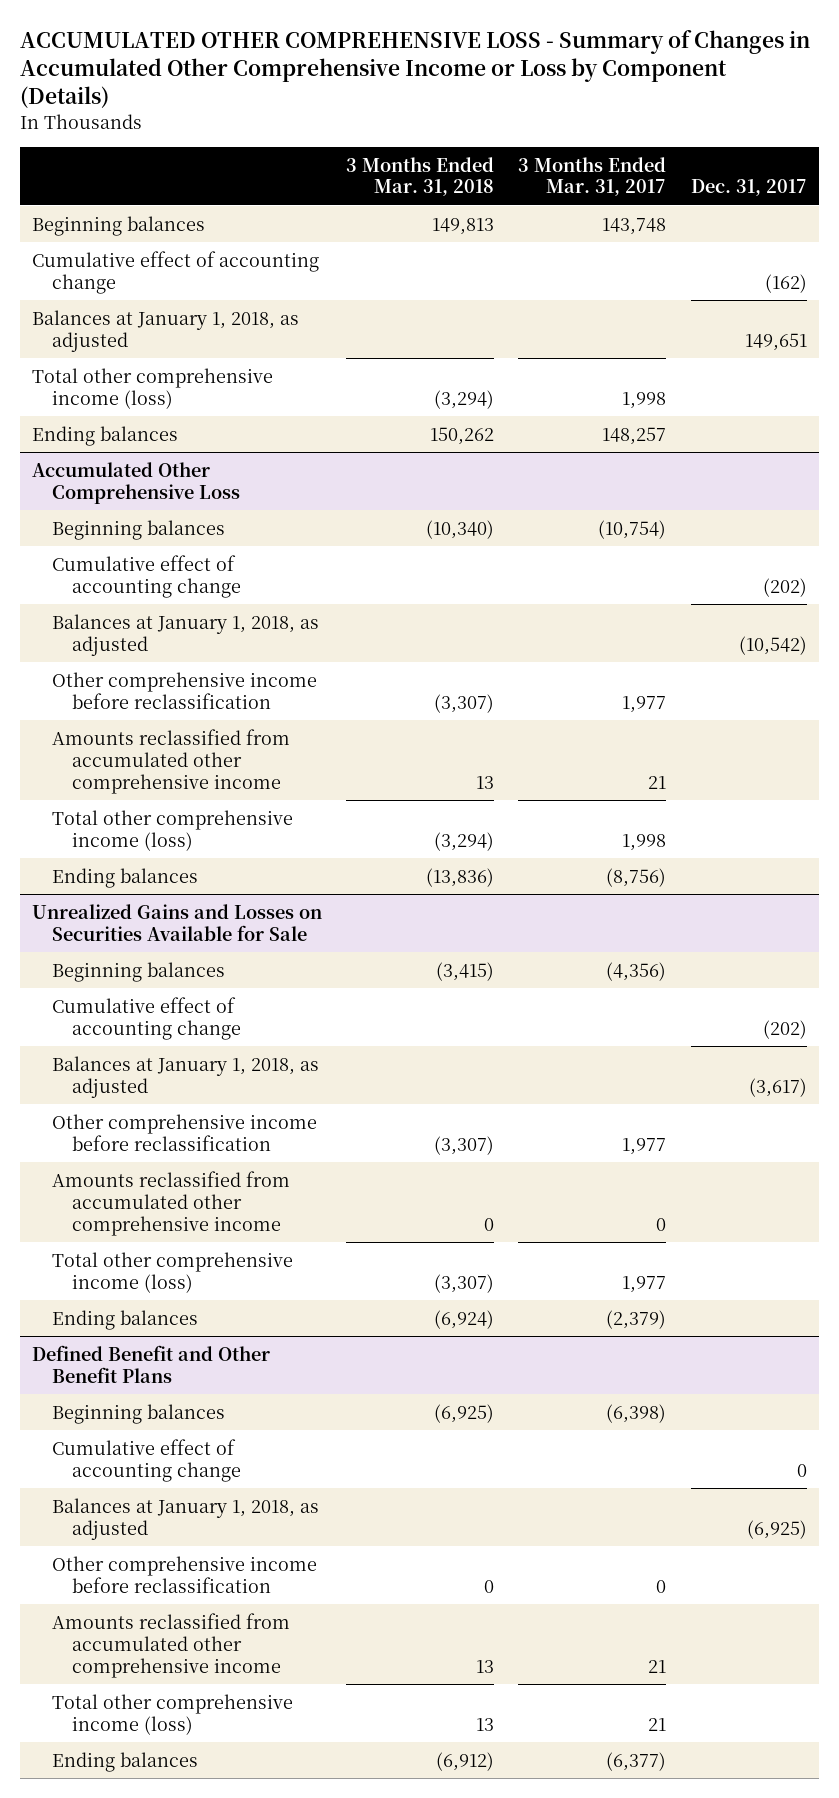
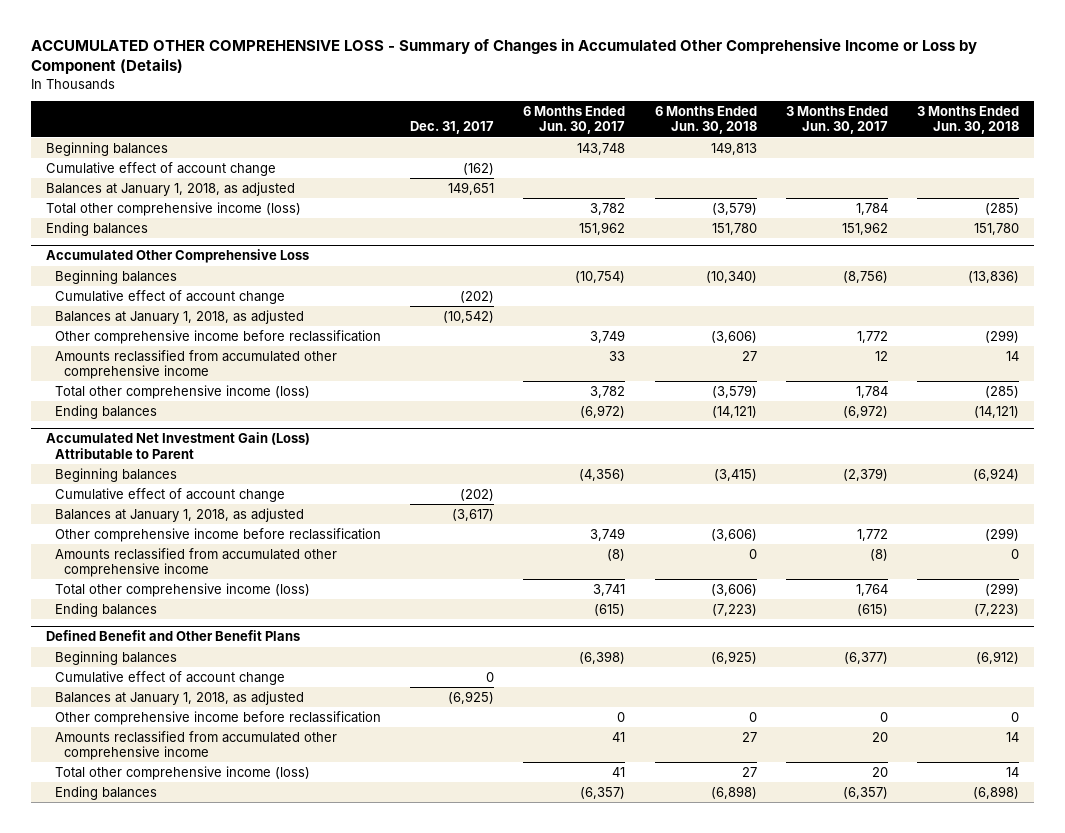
[346,156,495,197] 3 Months Ended Mar. 31, 2018 -> none
[518,156,667,197] 3 Months Ended Mar. 31, 2017 -> none
none -> [523,106,626,135] 6 Months Ended Jun. 30, 2017
none -> [654,106,757,135] 6 Months Ended Jun. 30, 2018
none -> [785,106,888,135] 3 Months Ended Jun. 30, 2017
none -> [917,106,1020,135] 3 Months Ended Jun. 30, 2018
[32,250,320,294] Cumulative effect of accounting change -> [45,161,276,176] Cumulative effect of account change
[52,554,242,598] Cumulative effect of accounting change -> [54,289,285,304] Cumulative effect of account change
[32,903,323,941] Unrealized Gains and Losses on Securities Available for Sale -> [45,432,310,459] Accumulated Net Investment Gain (Loss) Attributable to Parent
[52,996,242,1040] Cumulative effect of accounting change -> [54,487,285,502] Cumulative effect of account change
[52,1438,242,1482] Cumulative effect of accounting change -> [54,670,285,685] Cumulative effect of account change

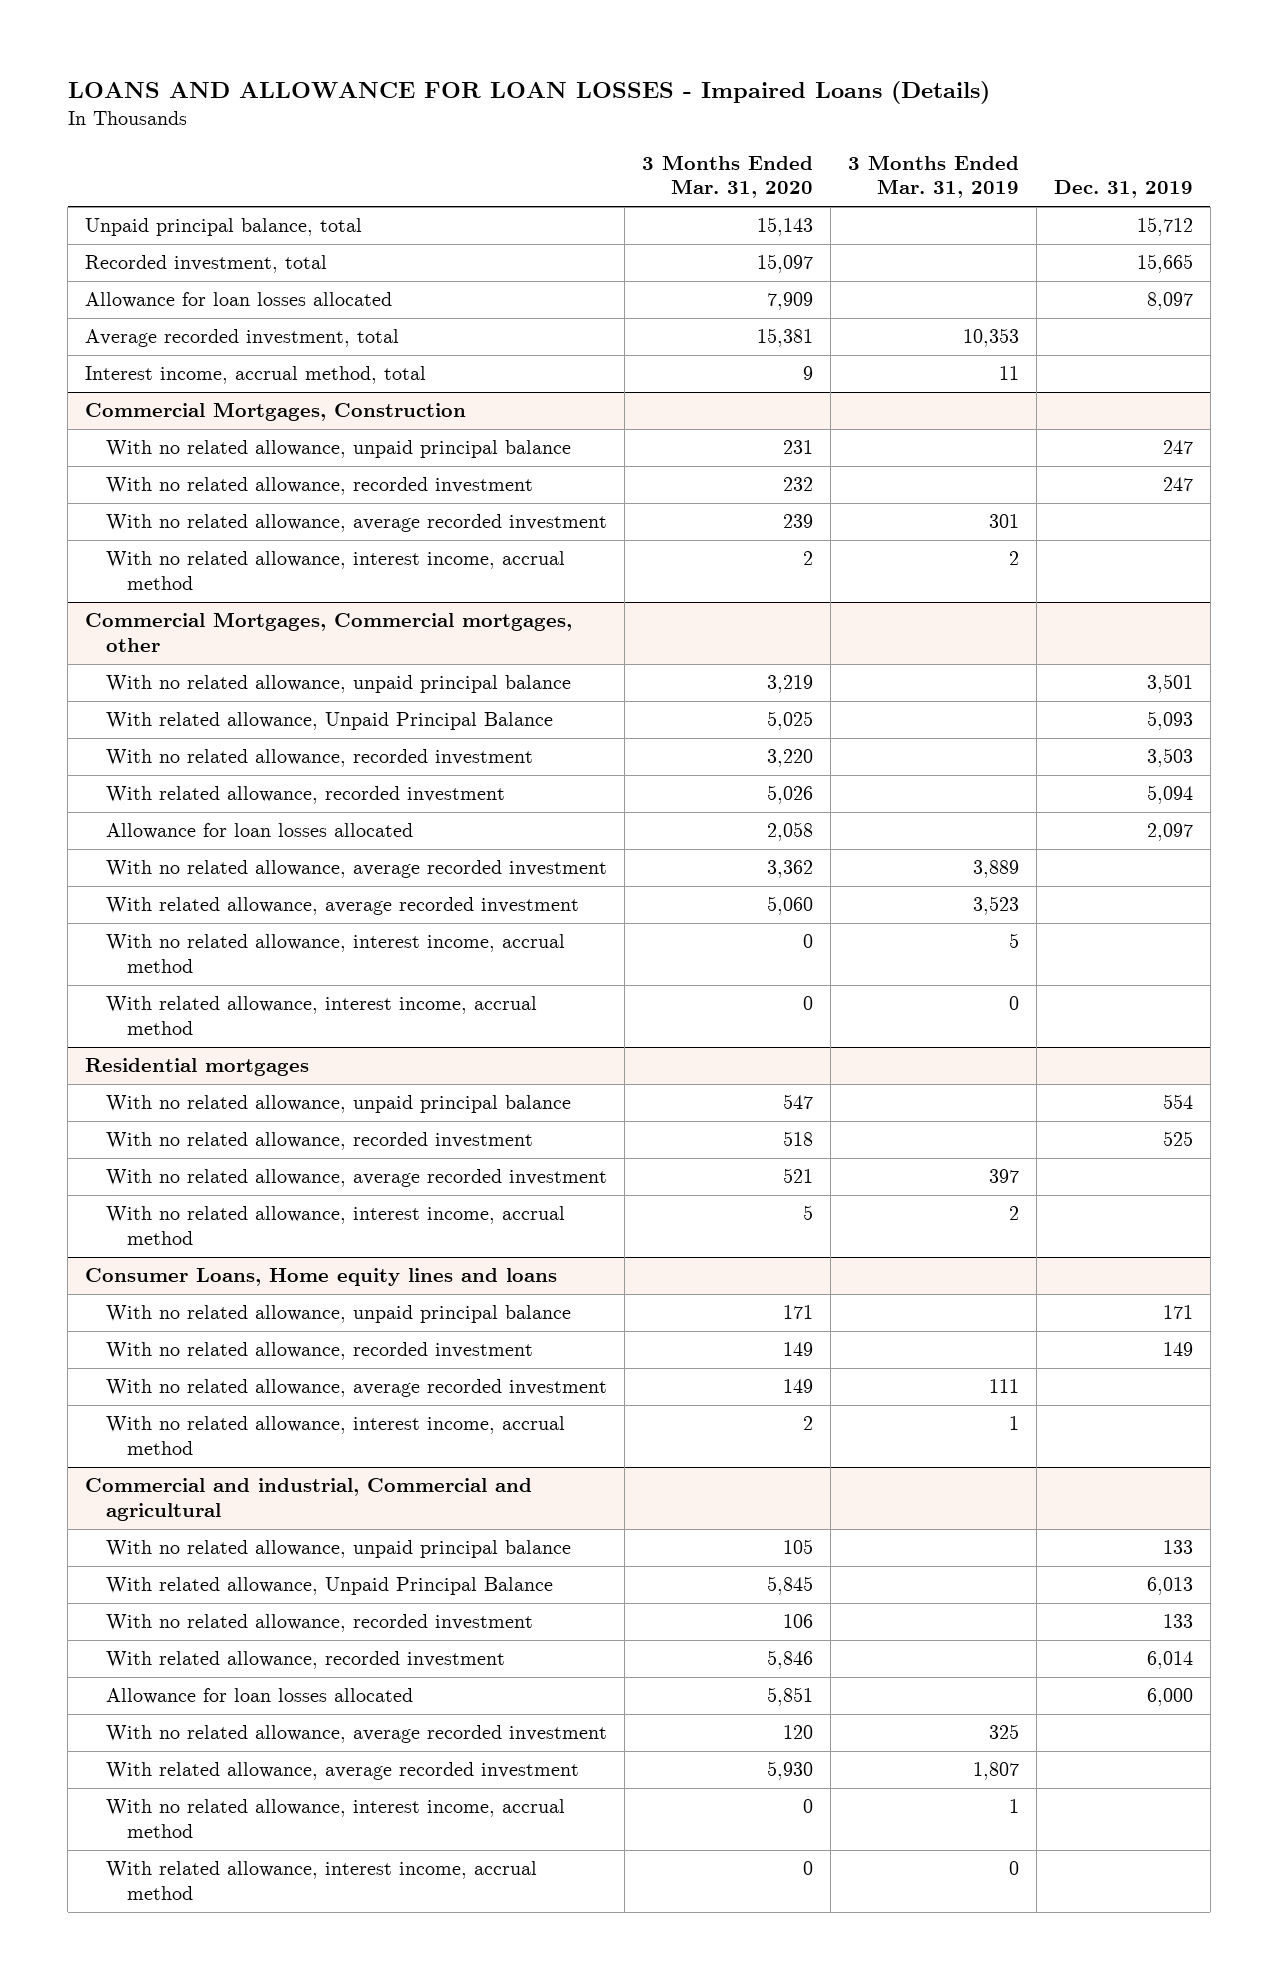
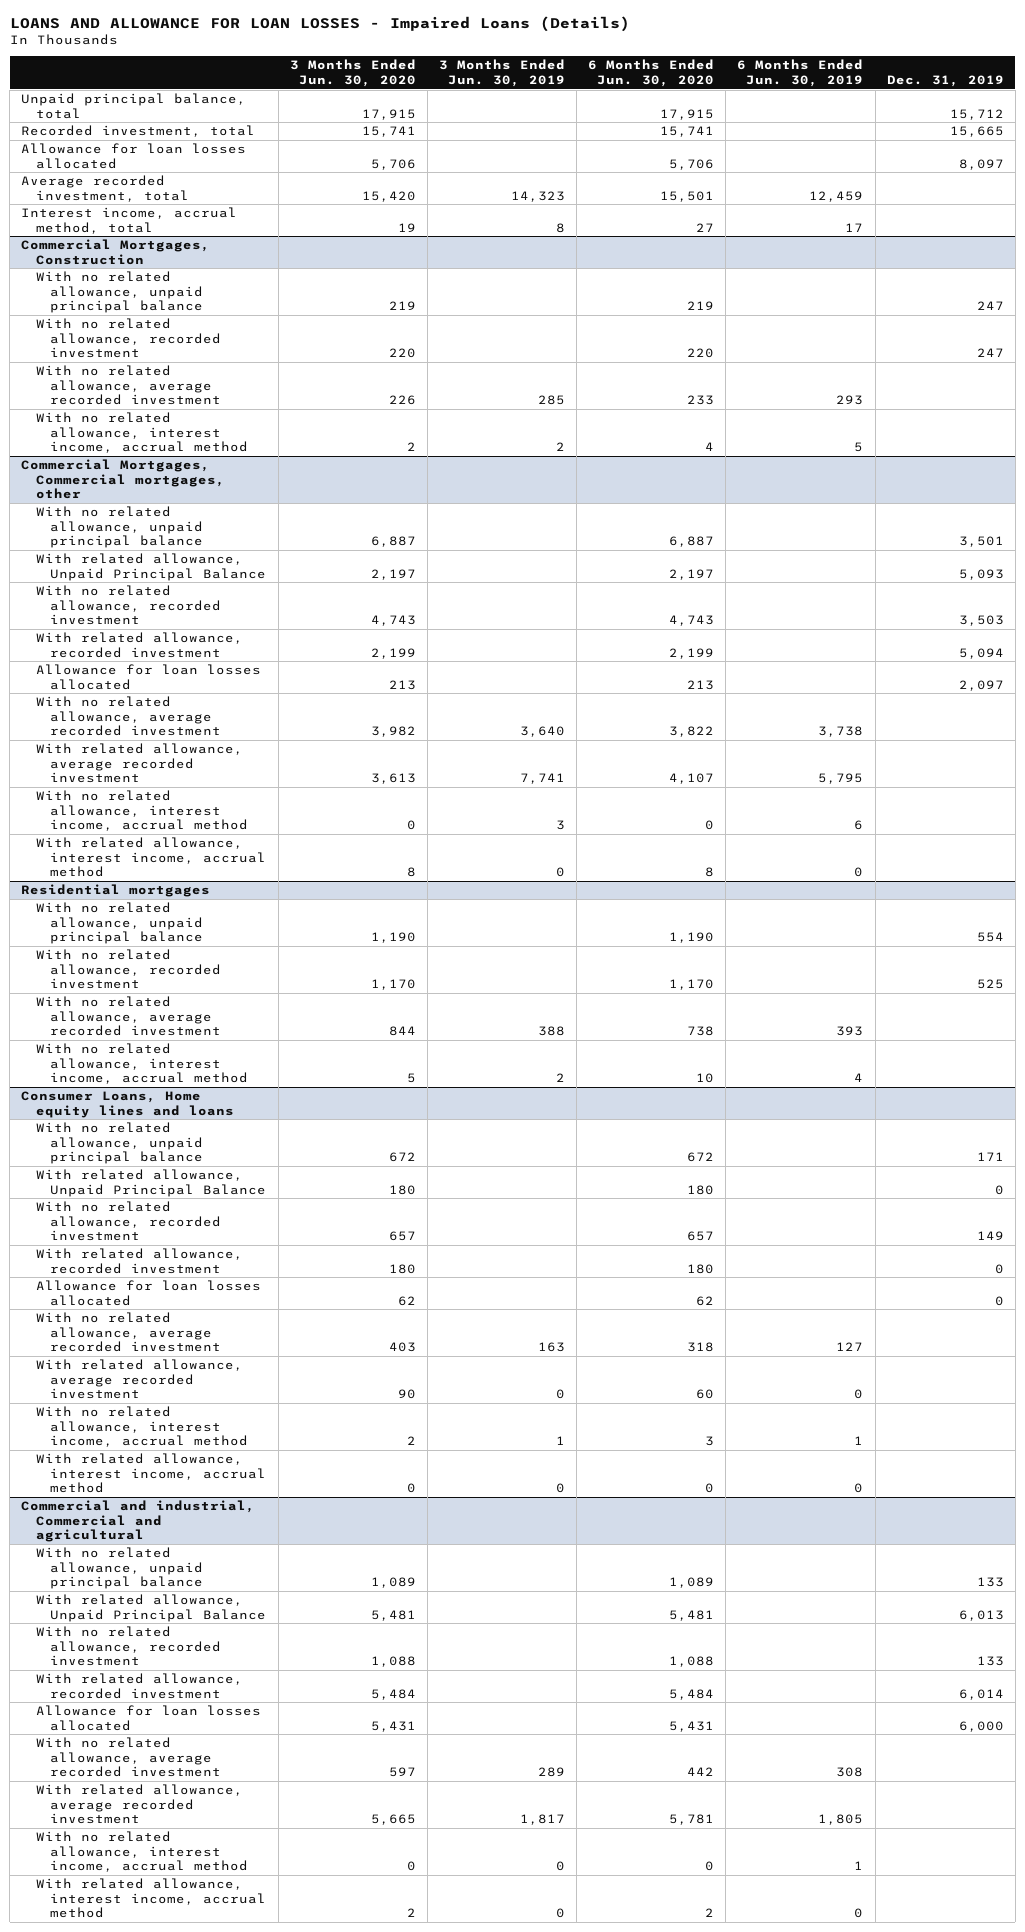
[642,154,814,199] 3 Months Ended Mar. 31, 2020 -> none
[848,154,1020,199] 3 Months Ended Mar. 31, 2019 -> none
none -> [289,59,416,88] 3 Months Ended Jun. 30, 2020
none -> [438,59,565,88] 3 Months Ended Jun. 30, 2019
none -> [588,59,715,88] 6 Months Ended Jun. 30, 2020
none -> [737,59,864,88] 6 Months Ended Jun. 30, 2019
none -> [35,1169,267,1197] With related allowance, Unpaid Principal Balance
none -> [35,1248,243,1274] With related allowance, recorded investment
none -> [35,1280,261,1306] Allowance for loan losses allocated
none -> [35,1359,243,1400] With related allowance, average recorded investment
none -> [35,1453,267,1494] With related allowance, interest income, accrual method

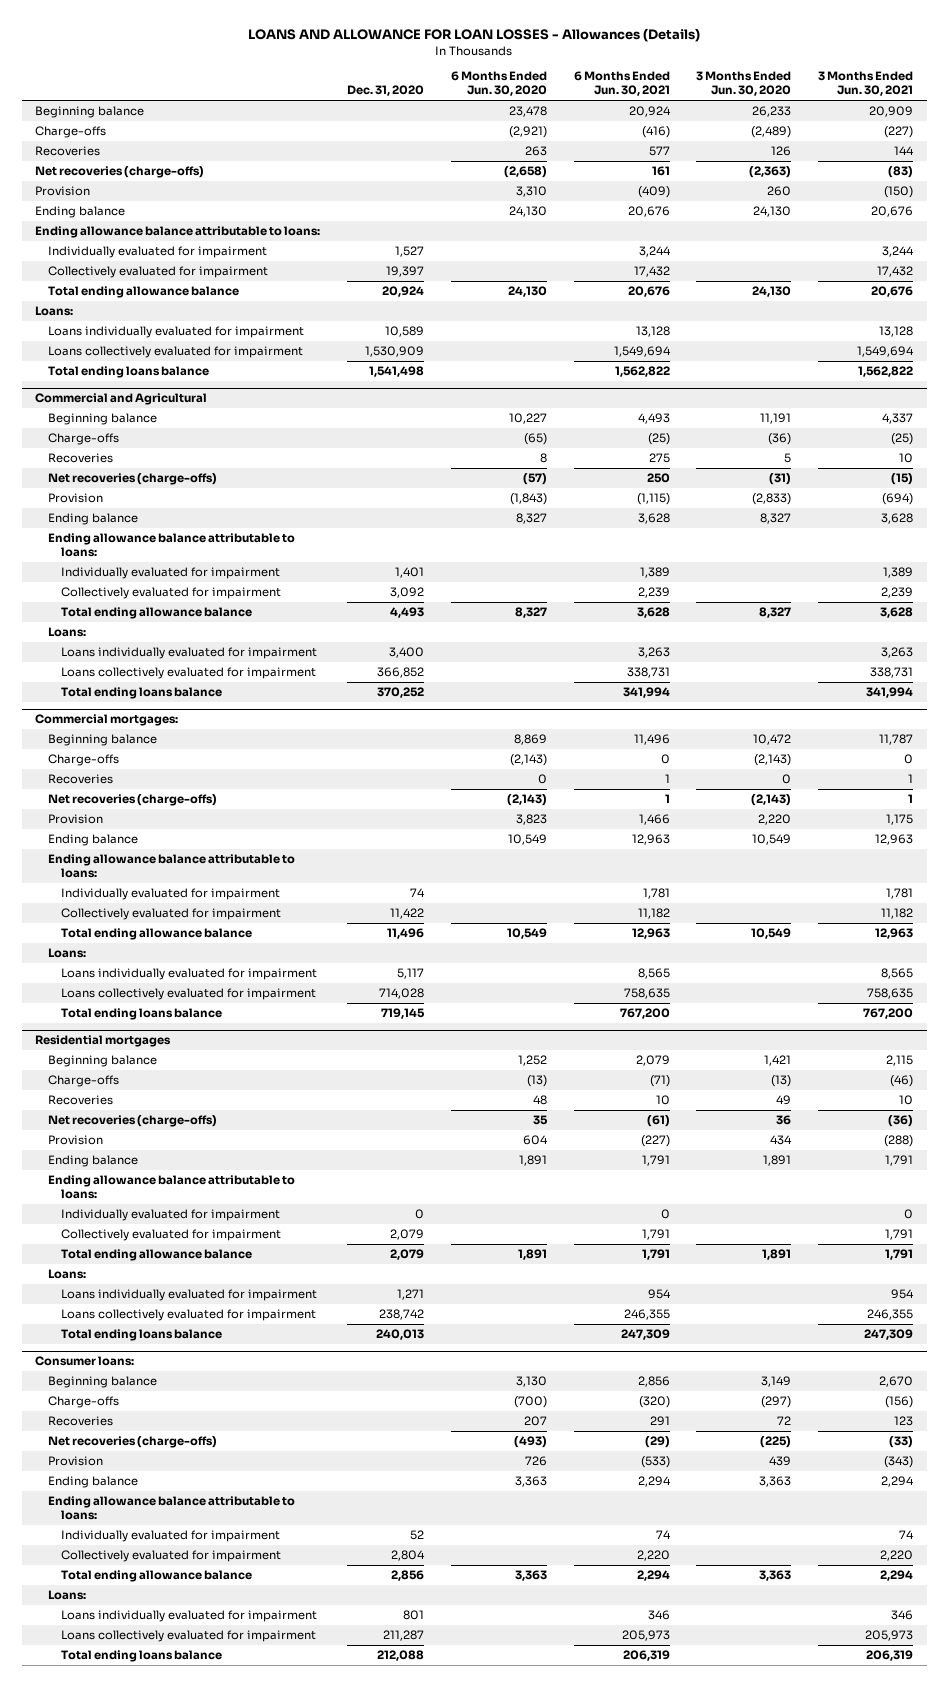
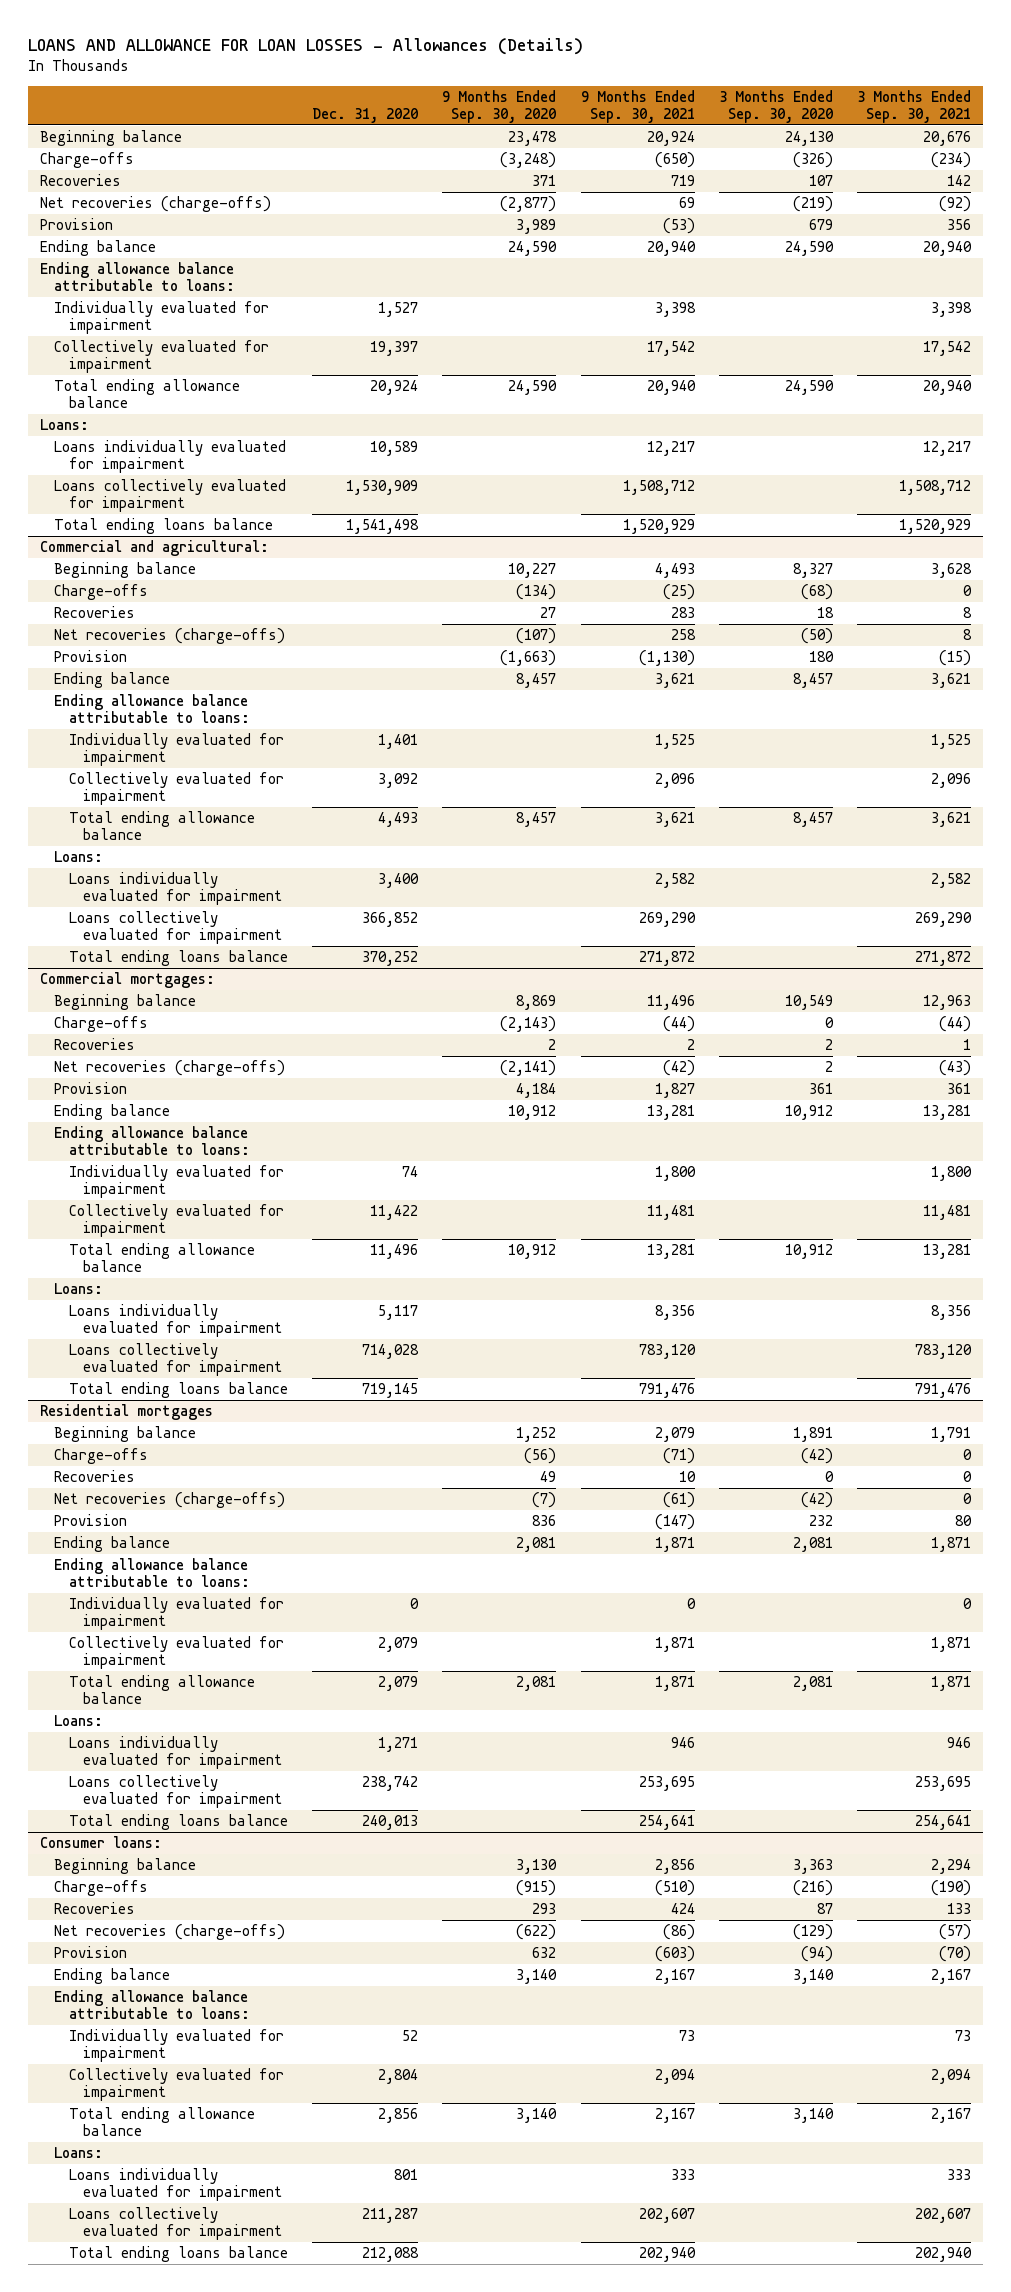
[450,71,547,97] 6 Months Ended Jun. 30, 2020 -> none
[573,71,670,97] 6 Months Ended Jun. 30, 2021 -> none
[696,71,792,97] 3 Months Ended Jun. 30, 2020 -> none
[818,71,914,97] 3 Months Ended Jun. 30, 2021 -> none
none -> [442,90,557,124] 9 Months Ended Sep. 30, 2020
none -> [580,90,695,124] 9 Months Ended Sep. 30, 2021
none -> [718,90,833,124] 3 Months Ended Sep. 30, 2020
none -> [857,90,972,124] 3 Months Ended Sep. 30, 2021
[35,393,208,406] Commercial and Agricultural -> [40,539,270,556] Commercial and agricultural:

